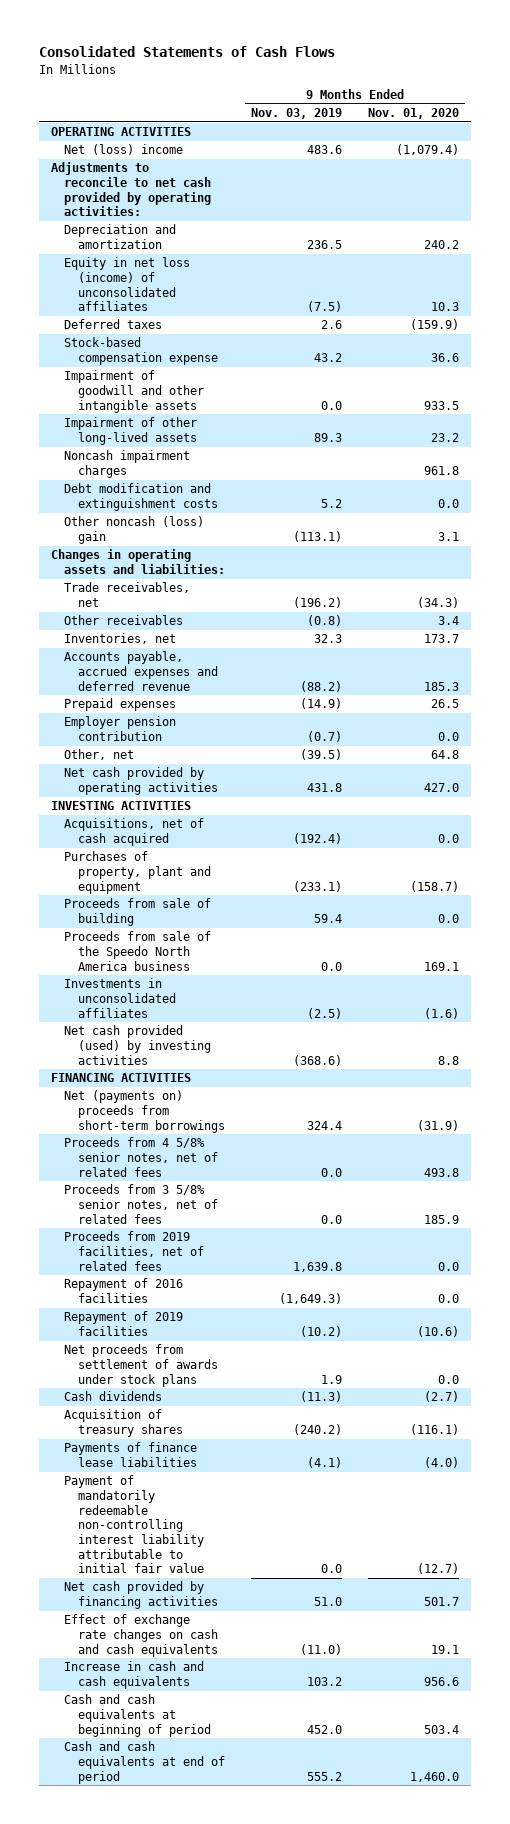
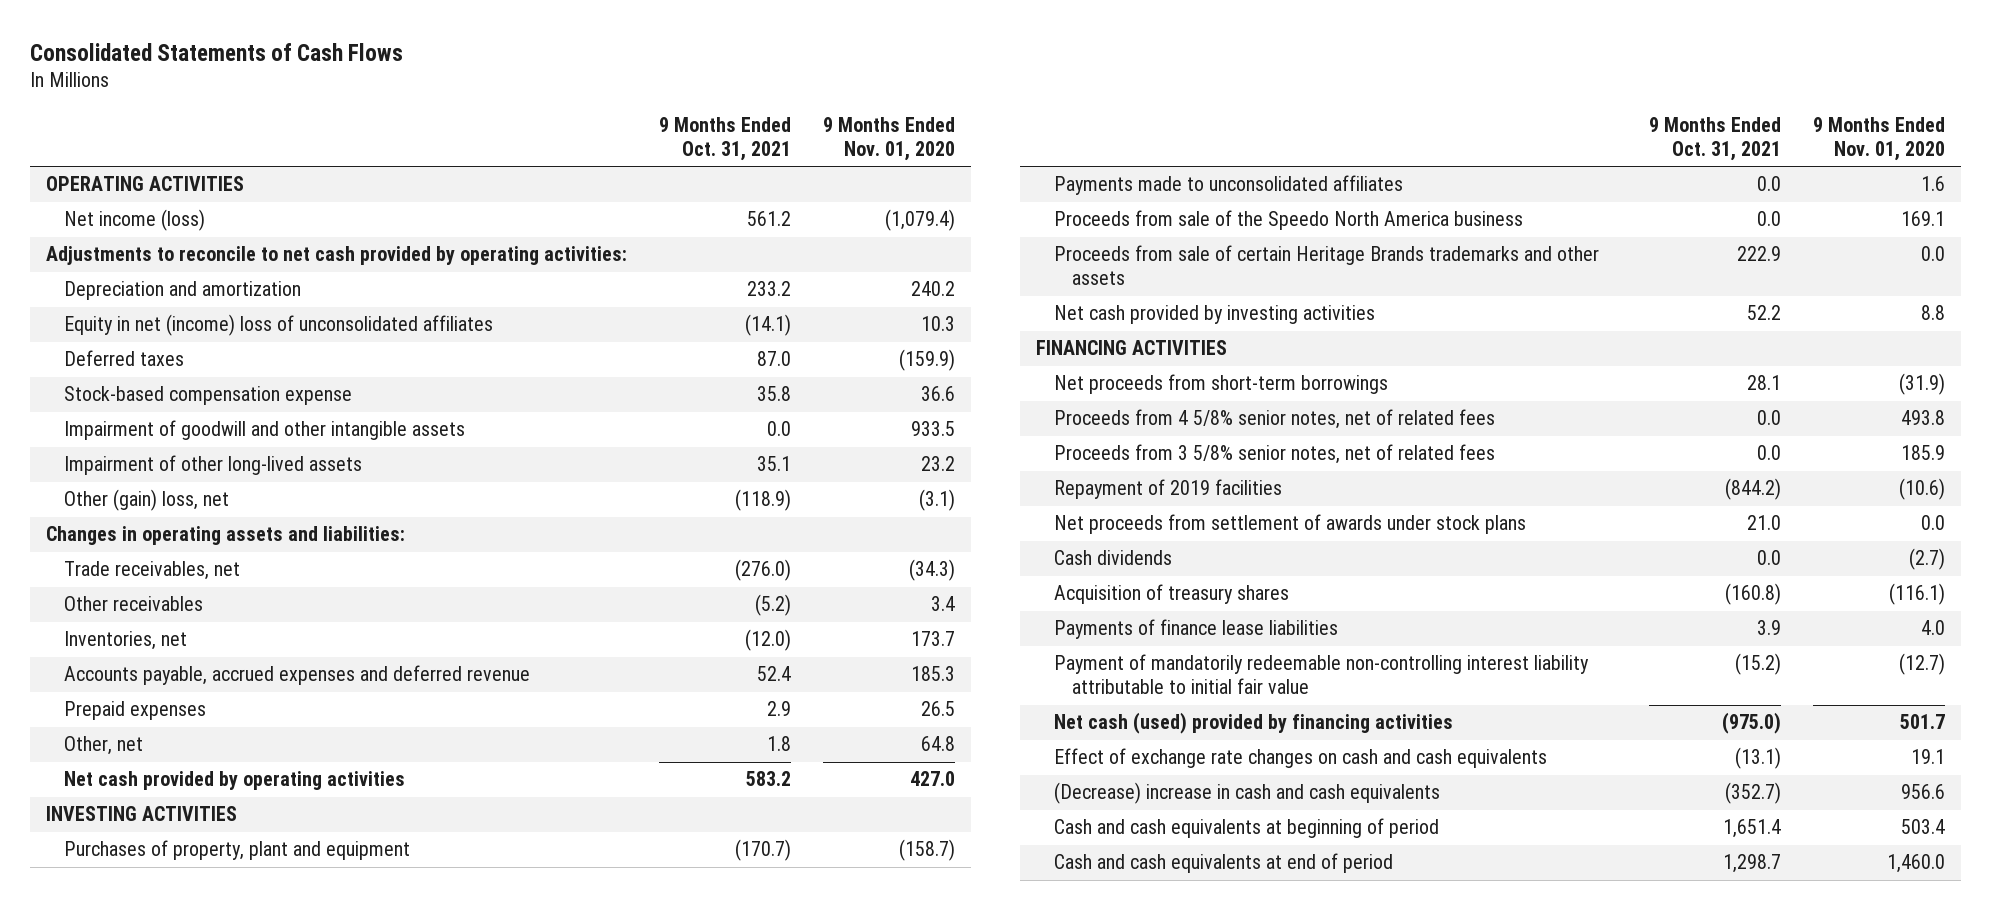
[251,108,343,120] Nov. 03, 2019 -> none
none -> [658,116,791,161] 9 Months Ended Oct. 31, 2021
[64,144,184,156] Net (loss) income -> [63,209,205,232] Net income (loss)
[64,257,191,312] Equity in net loss (income) of unconsolidated affiliates -> [63,314,493,337] Equity in net (income) loss of unconsolidated affiliates
[64,450,191,479] Noncash impairment charges -> none
[64,483,218,512] Debt modification and extinguishment costs -> none
[64,516,205,545] Other noncash (loss) gain -> [63,489,229,512] Other (gain) loss, net
[437,532,459,542] 3.1 -> [918,489,955,512] (3.1)
[64,716,177,742] Employer pension contribution -> none
[64,818,205,847] Acquisitions, net of cash acquired -> none
[64,898,212,927] Proceeds from sale of building -> none
none -> [1054,175,1404,196] Payments made to unconsolidated affiliates
[64,978,176,1018] Investments in unconsolidated affiliates -> none
none -> [1054,245,1600,286] Proceeds from sale of certain Heritage Brands trademarks and other assets
[64,1025,211,1065] Net cash provided (used) by investing activities -> [1054,305,1376,325] Net cash provided by investing activities
[64,1090,225,1133] Net (payments on) proceeds from short-term borrowings -> [1054,374,1389,395] Net proceeds from short-term borrowings
[64,1231,204,1271] Proceeds from 2019 facilities, net of related fees -> none
[64,1278,184,1304] Repayment of 2016 facilities -> none
[423,1457,459,1469] (4.0) -> [1921,620,1946,636] 4.0
[64,1581,218,1610] Net cash provided by financing activities -> [1054,712,1454,735] Net cash (used) provided by financing activities
[64,1661,205,1690] Increase in cash and cash equivalents -> [1054,782,1441,805] (Decrease) increase in cash and cash equivalents

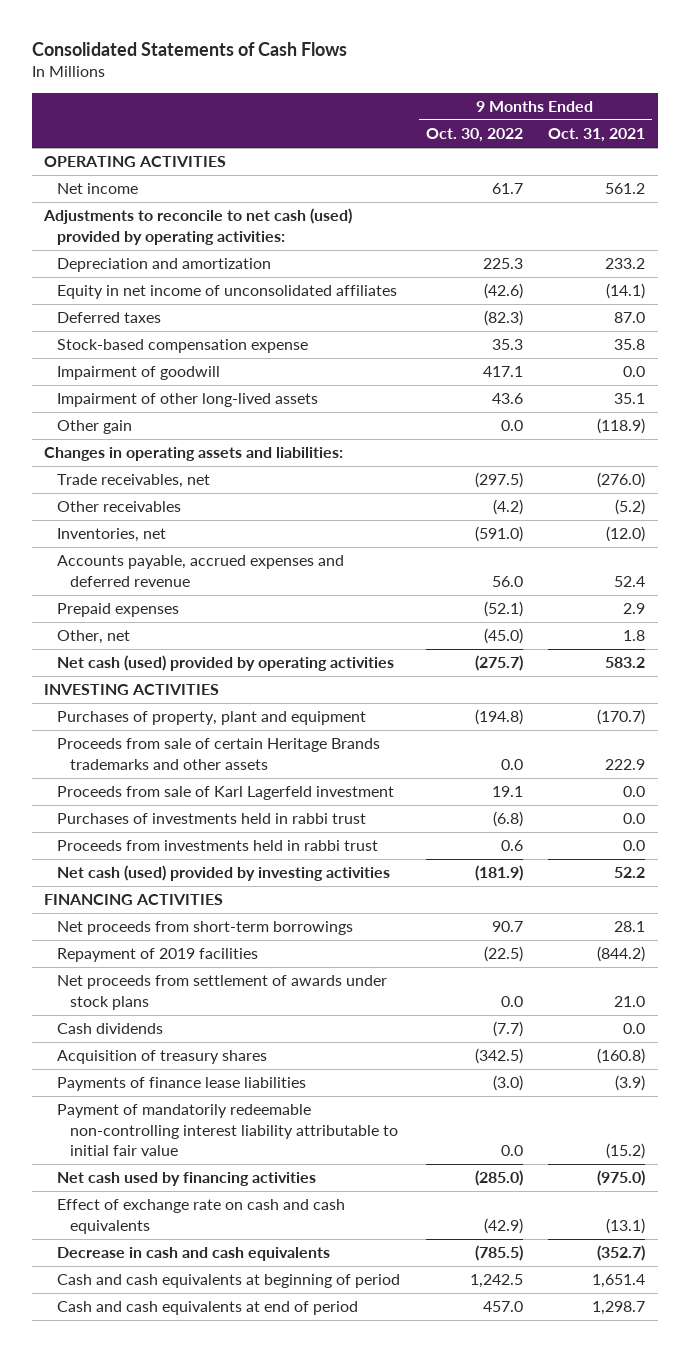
[822,116,955,161] 9 Months Ended Nov. 01, 2020 -> none
none -> [425,128,523,143] Oct. 30, 2022
[63,209,205,232] Net income (loss) -> [56,183,138,195] Net income
[45,246,627,266] Adjustments to reconcile to net cash provided by operating activities: -> [43,208,353,245] Adjustments to reconcile to net cash (used) provided by operating activities:
[63,314,493,337] Equity in net (income) loss of unconsolidated affiliates -> [56,285,397,300] Equity in net income of unconsolidated affiliates
[63,420,465,441] Impairment of goodwill and other intangible assets -> [56,366,220,381] Impairment of goodwill
[63,489,229,512] Other (gain) loss, net -> [56,420,132,435] Other gain
[63,771,405,791] Net cash provided by operating activities -> [56,655,394,672] Net cash (used) provided by operating activities
[1054,175,1404,196] Payments made to unconsolidated affiliates -> none
[1054,210,1524,231] Proceeds from sale of the Speedo North America business -> none
none -> [56,786,394,801] Proceeds from sale of Karl Lagerfeld investment
none -> [56,813,366,825] Purchases of investments held in rabbi trust
none -> [56,840,378,852] Proceeds from investments held in rabbi trust
[1054,305,1376,325] Net cash provided by investing activities -> [56,865,390,882] Net cash (used) provided by investing activities
[1054,409,1496,430] Proceeds from 4 5/8% senior notes, net of related fees -> none
[1054,444,1496,465] Proceeds from 3 5/8% senior notes, net of related fees -> none
[1757,620,1782,636] 3.9 -> [615,1075,646,1092] (3.9)
[1054,712,1454,735] Net cash (used) provided by financing activities -> [56,1172,316,1187] Net cash used by financing activities
[1054,748,1548,769] Effect of exchange rate changes on cash and cash equivalents -> [56,1199,345,1234] Effect of exchange rate on cash and cash equivalents
[1054,782,1441,805] (Decrease) increase in cash and cash equivalents -> [56,1247,330,1262] Decrease in cash and cash equivalents

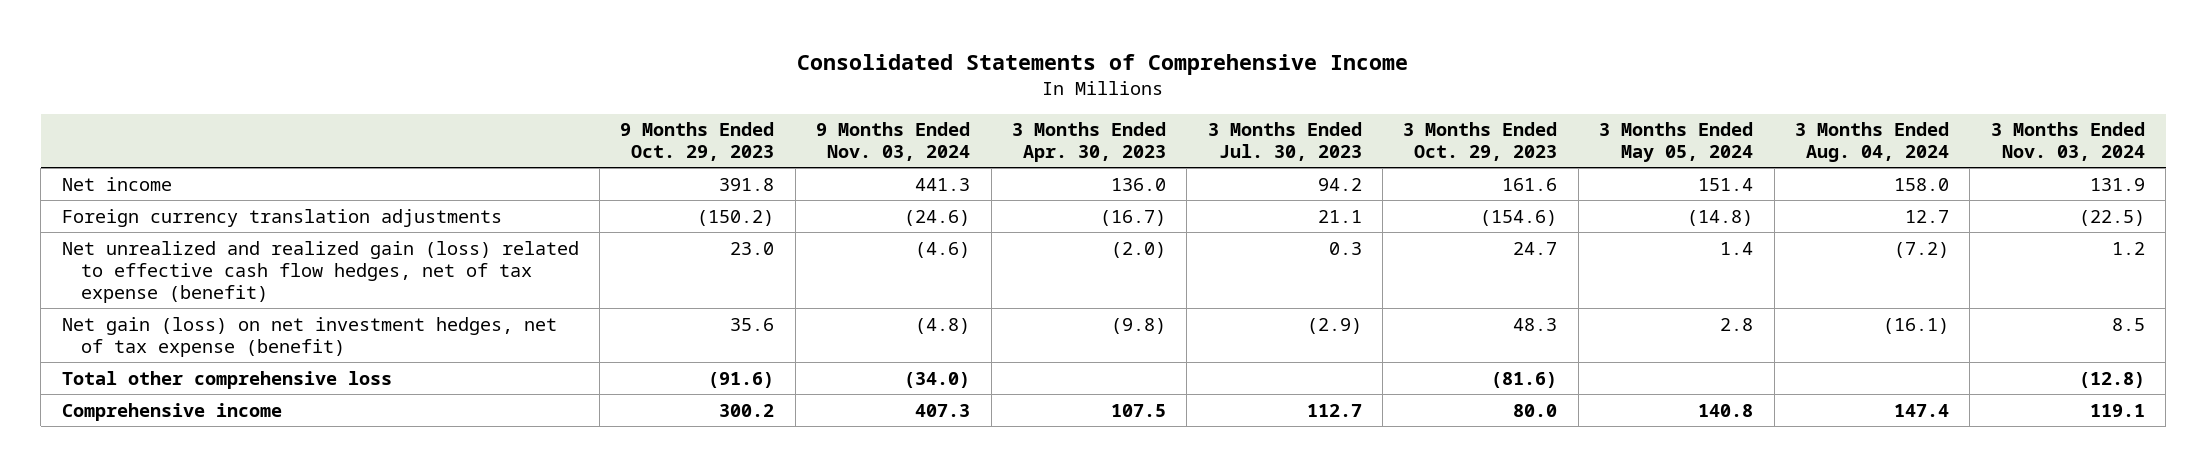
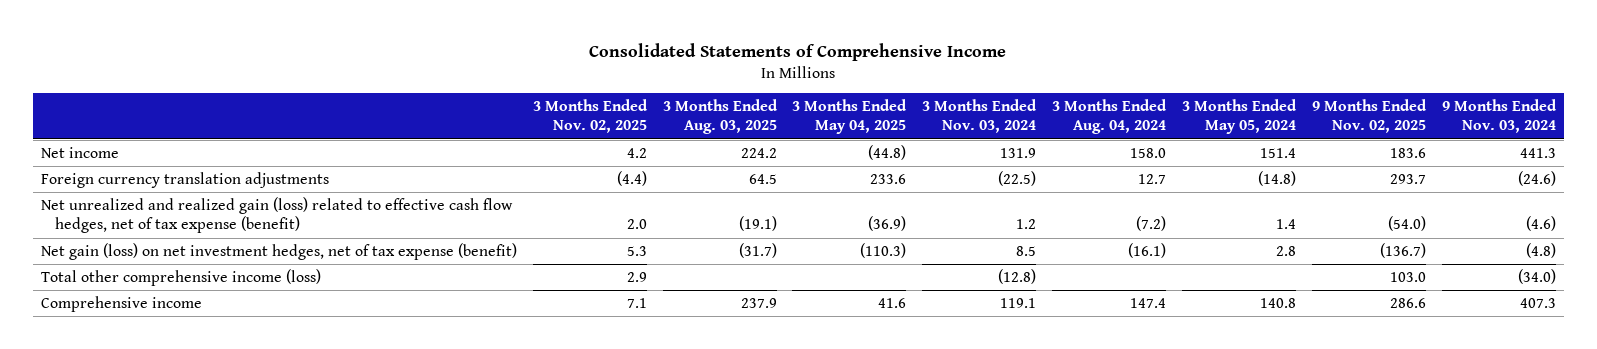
[620,122,775,162] 9 Months Ended Oct. 29, 2023 -> none
[1011,122,1166,163] 3 Months Ended Apr. 30, 2023 -> none
[1207,122,1362,162] 3 Months Ended Jul. 30, 2023 -> none
[1403,122,1558,162] 3 Months Ended Oct. 29, 2023 -> none
none -> [532,99,648,134] 3 Months Ended Nov. 02, 2025
none -> [662,99,778,135] 3 Months Ended Aug. 03, 2025
none -> [792,99,908,135] 3 Months Ended May 04, 2025
none -> [1312,99,1428,134] 9 Months Ended Nov. 02, 2025
[61,370,392,389] Total other comprehensive loss -> [40,269,321,287] Total other comprehensive income (loss)

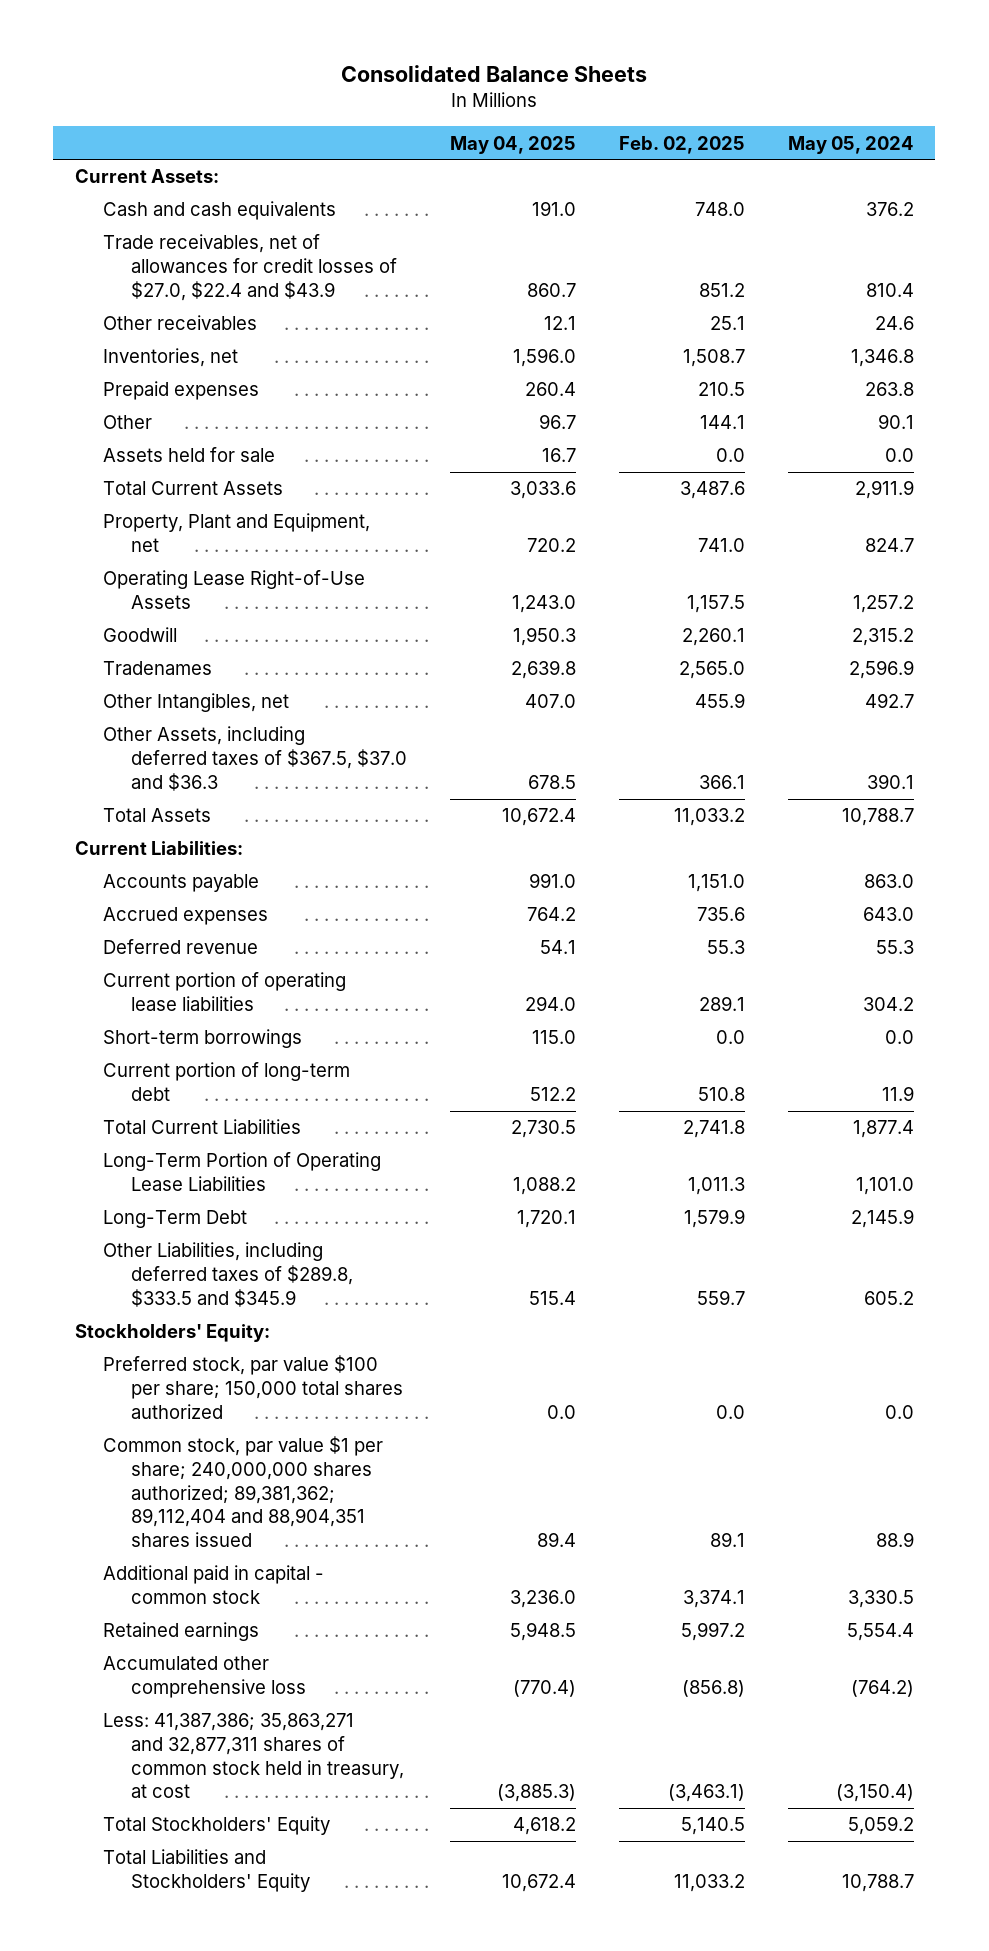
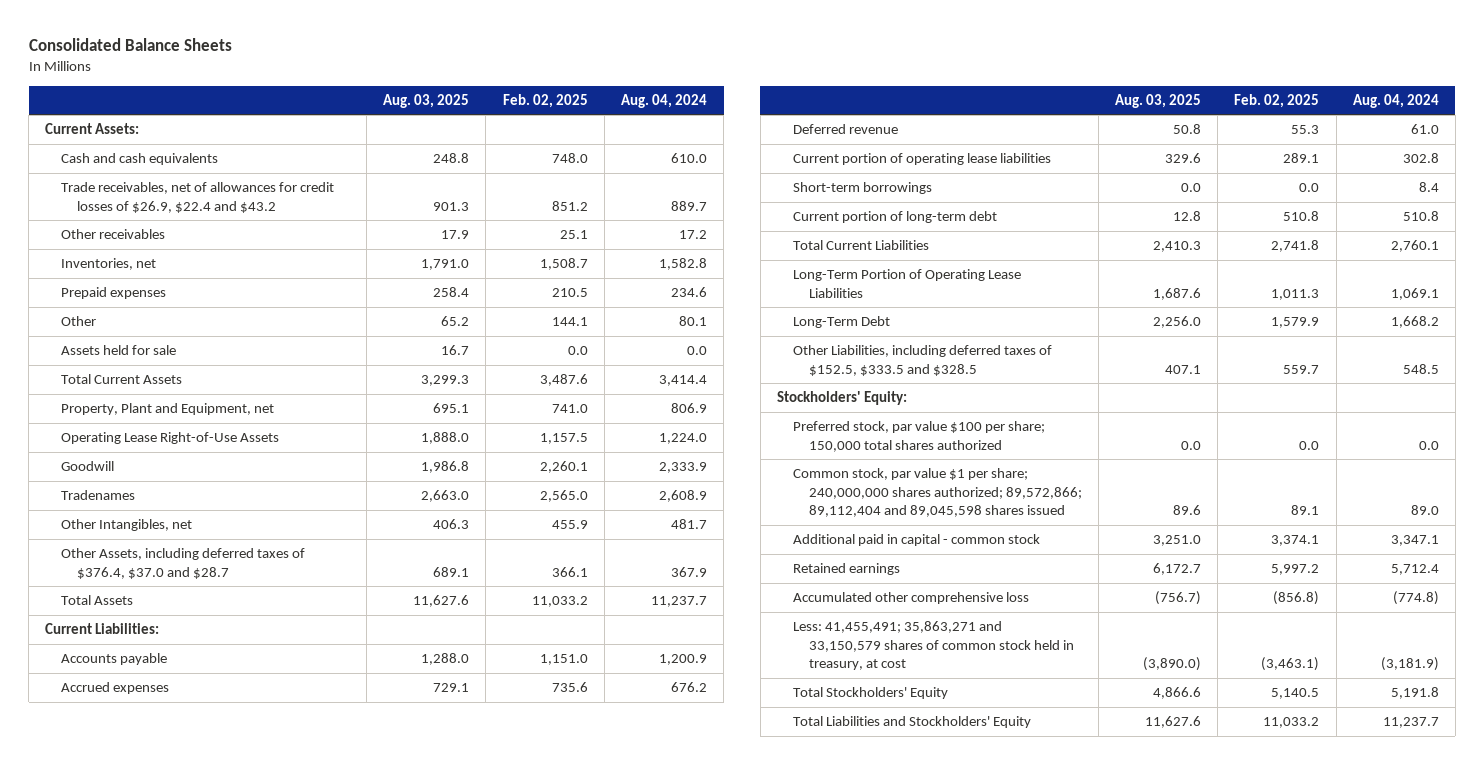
[450,135,577,154] May 04, 2025 -> none
[787,135,914,154] May 05, 2024 -> none
none -> [383,93,470,108] Aug. 03, 2025
none -> [620,93,707,108] Aug. 04, 2024
[103,234,398,301] Trade receivables, net of allowances for credit losses of $27.0, $22.4 and $43.9 -> [61,182,335,213] Trade receivables, net of allowances for credit losses of $26.9, $22.4 and $43.2
[103,726,408,791] Other Assets, including deferred taxes of $367.5, $37.0 and $36.3 -> [61,548,306,579] Other Assets, including deferred taxes of $376.4, $37.0 and $28.7
[103,1242,354,1307] Other Liabilities, including deferred taxes of $289.8, $333.5 and $345.9 -> [792,345,1052,376] Other Liabilities, including deferred taxes of $152.5, $333.5 and $328.5
[103,1436,384,1547] Common stock, par value $1 per share; 240,000,000 shares authorized; 89,381,362; 89,112,404 and 88,904,351 shares issued -> [792,468,1082,518] Common stock, par value $1 per share; 240,000,000 shares authorized; 89,572,866; 89,112,404 and 89,045,598 shares issued
[103,1713,405,1799] Less: 41,387,386; 35,863,271 and 32,877,311 shares of common stock held in treasury, at cost -> [792,621,1074,671] Less: 41,455,491; 35,863,271 and 33,150,579 shares of common stock held in treasury, at cost

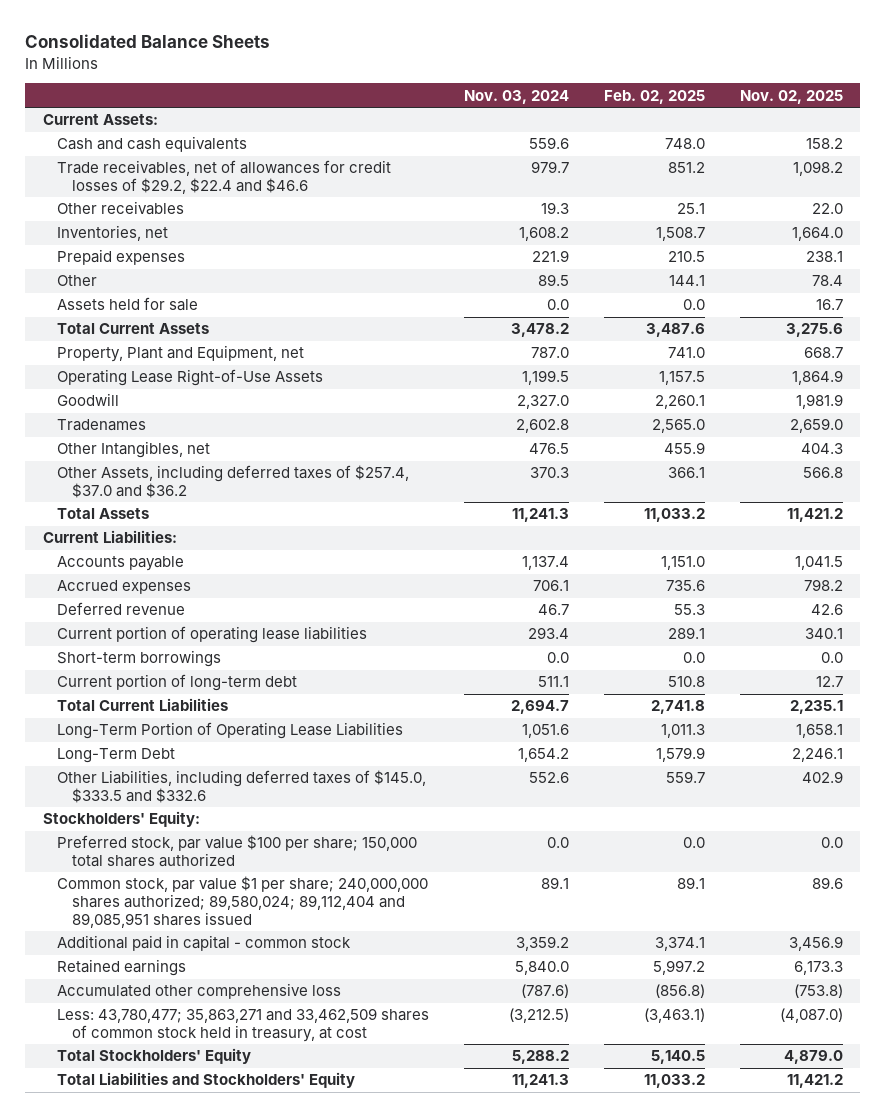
[383,93,470,108] Aug. 03, 2025 -> none
[620,93,707,108] Aug. 04, 2024 -> none
none -> [464,89,570,104] Nov. 03, 2024
none -> [739,89,843,104] Nov. 02, 2025
[61,182,335,213] Trade receivables, net of allowances for credit losses of $26.9, $22.4 and $43.2 -> [57,160,392,194] Trade receivables, net of allowances for credit losses of $29.2, $22.4 and $46.6
[61,548,306,579] Other Assets, including deferred taxes of $376.4, $37.0 and $28.7 -> [57,465,410,498] Other Assets, including deferred taxes of $257.4, $37.0 and $36.2
[792,345,1052,376] Other Liabilities, including deferred taxes of $152.5, $333.5 and $328.5 -> [57,770,427,803] Other Liabilities, including deferred taxes of $145.0, $333.5 and $332.6
[792,468,1082,518] Common stock, par value $1 per share; 240,000,000 shares authorized; 89,572,866; 89,112,404 and 89,045,598 shares issued -> [57,876,429,928] Common stock, par value $1 per share; 240,000,000 shares authorized; 89,580,024; 89,112,404 and 89,085,951 shares issued
[792,621,1074,671] Less: 41,455,491; 35,863,271 and 33,150,579 shares of common stock held in treasury, at cost -> [57,1008,430,1042] Less: 43,780,477; 35,863,271 and 33,462,509 shares of common stock held in treasury, at cost

